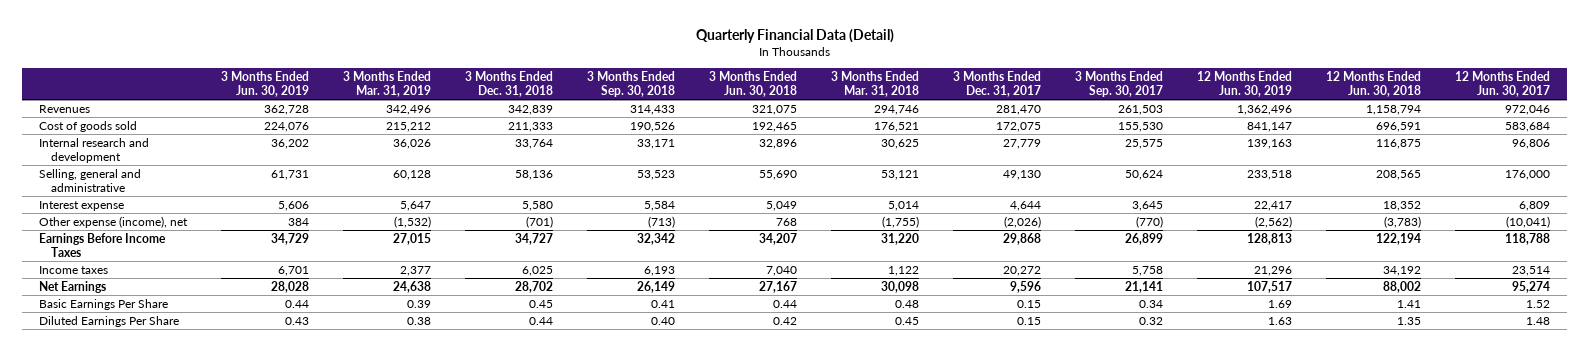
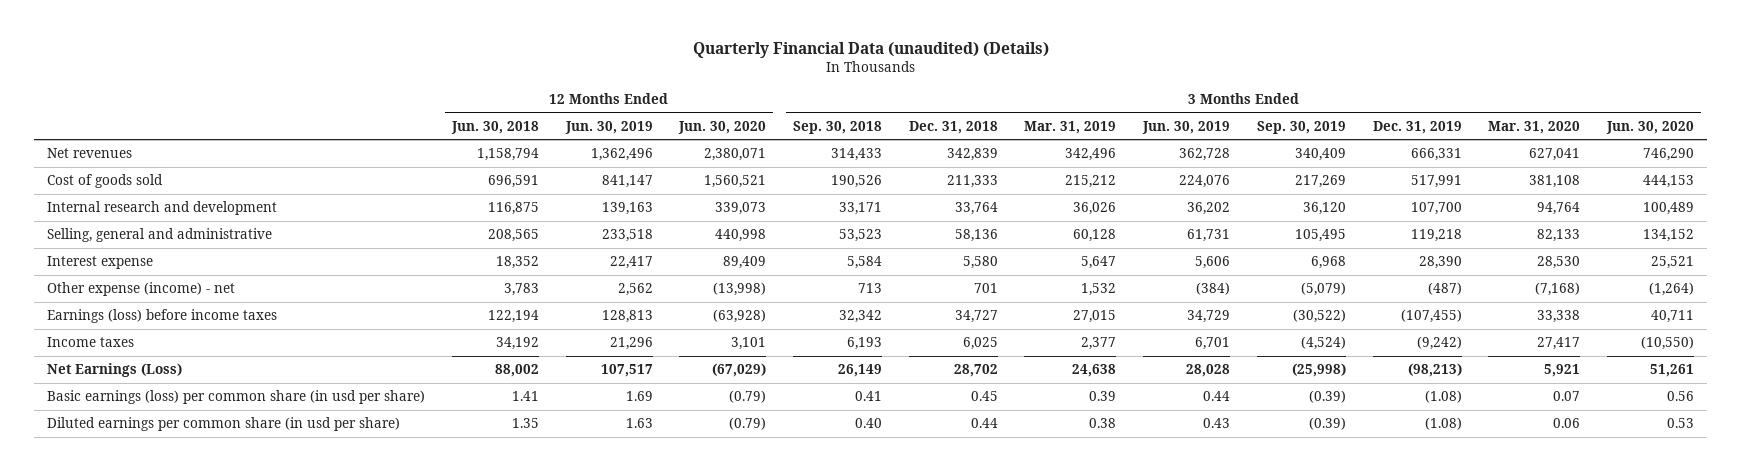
[695,29,894,44] Quarterly Financial Data (Detail) -> [692,42,1049,59] Quarterly Financial Data (unaudited) (Details)
[709,71,798,98] 3 Months Ended Jun. 30, 2018 -> none
[831,71,920,98] 3 Months Ended Mar. 31, 2018 -> none
[953,71,1042,98] 3 Months Ended Dec. 31, 2017 -> none
[1075,71,1164,98] 3 Months Ended Sep. 30, 2017 -> none
[1455,71,1551,98] 12 Months Ended Jun. 30, 2017 -> none
none -> [678,120,767,134] Jun. 30, 2020
none -> [1256,120,1346,134] Sep. 30, 2019
none -> [1372,120,1462,134] Dec. 31, 2019
none -> [1488,120,1581,134] Mar. 31, 2020
none -> [1605,120,1694,134] Jun. 30, 2020
[39,104,91,113] Revenues -> [47,148,133,159] Net revenues
[39,215,189,228] Other expense (income), net -> [47,282,236,297] Other expense (income) - net
[288,217,310,226] 384 -> [1196,282,1231,296] (384)
[394,215,432,228] (1,532) -> [1081,283,1117,297] 1,532
[526,215,554,228] (701) -> [973,283,998,294] 701
[648,215,676,228] (713) -> [858,283,883,294] 713
[1255,215,1293,228] (2,562) -> [617,283,653,297] 2,562
[1384,215,1422,228] (3,783) -> [503,283,539,297] 3,783
[39,232,167,257] Earnings Before Income Taxes -> [47,309,278,324] Earnings (loss) before income taxes
[39,280,107,293] Net Earnings -> [47,363,183,378] Net Earnings (Loss)
[39,298,169,310] Basic Earnings Per Share -> [47,390,426,405] Basic earnings (loss) per common share (in usd per share)
[39,315,180,327] Diluted Earnings Per Share -> [47,417,401,432] Diluted earnings per common share (in usd per share)

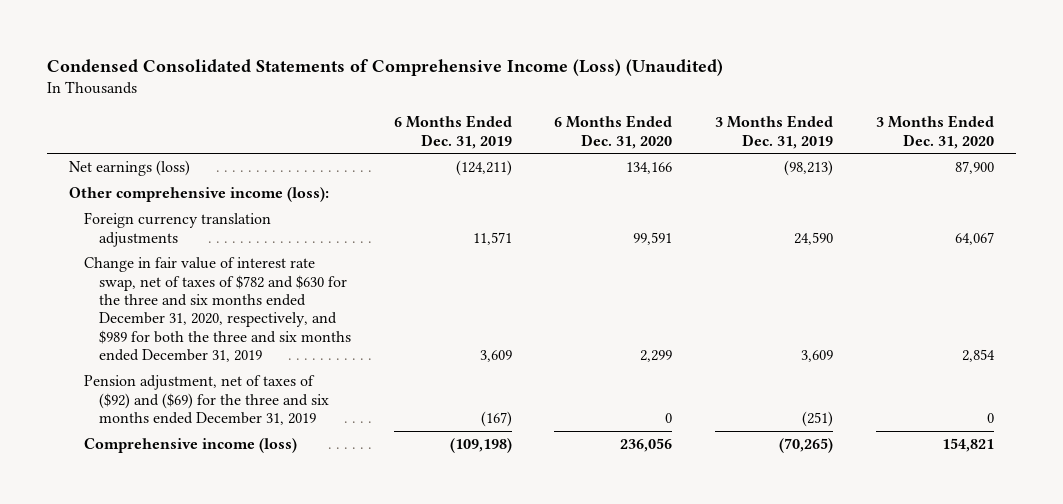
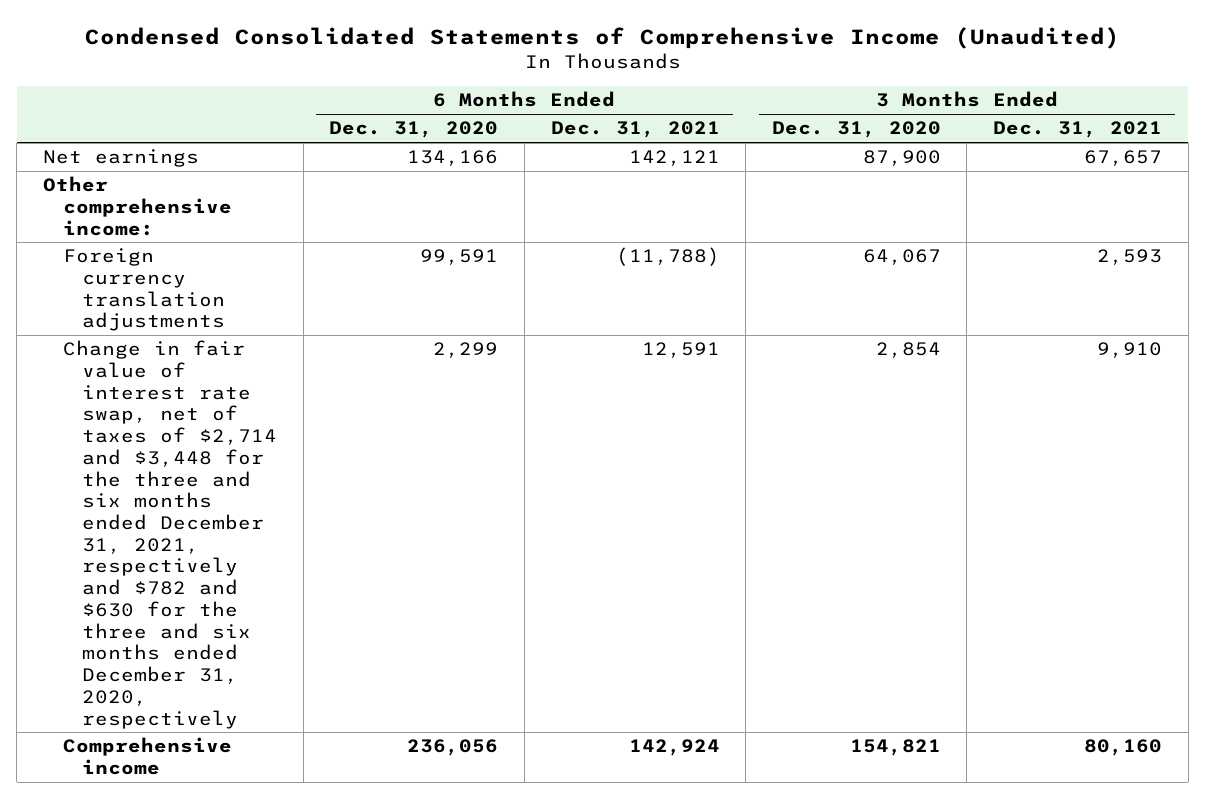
[47,58,724,76] Condensed Consolidated Statements of Comprehensive Income (Loss) (Unaudited) -> [84,27,1120,50] Condensed Consolidated Statements of Comprehensive Income (Unaudited)
[393,115,512,149] 6 Months Ended Dec. 31, 2019 -> none
[715,115,834,149] 3 Months Ended Dec. 31, 2019 -> none
none -> [550,121,720,139] Dec. 31, 2021
none -> [993,121,1163,139] Dec. 31, 2021
[68,160,190,177] Net earnings (loss) -> [42,149,199,168] Net earnings
[68,187,329,203] Other comprehensive income (loss): -> [42,176,232,236] Other comprehensive income:
[83,375,329,425] Pension adjustment, net of taxes of ($92) and ($69) for the three and six months ended December 31, 2019 -> none
[83,257,351,363] Change in fair value of interest rate swap, net of taxes of $782 and $630 for the three and six months ended December 31, 2020, respectively, and $989 for both the three and six months ended December 31, 2019 -> [62,340,278,729] Change in fair value of interest rate swap, net of taxes of $2,714 and $3,448 for the three and six months ended December 31, 2021, respectively and $782 and $630 for the three and six months ended December 31, 2020, respectively
[83,438,297,454] Comprehensive income (loss) -> [62,737,232,775] Comprehensive income

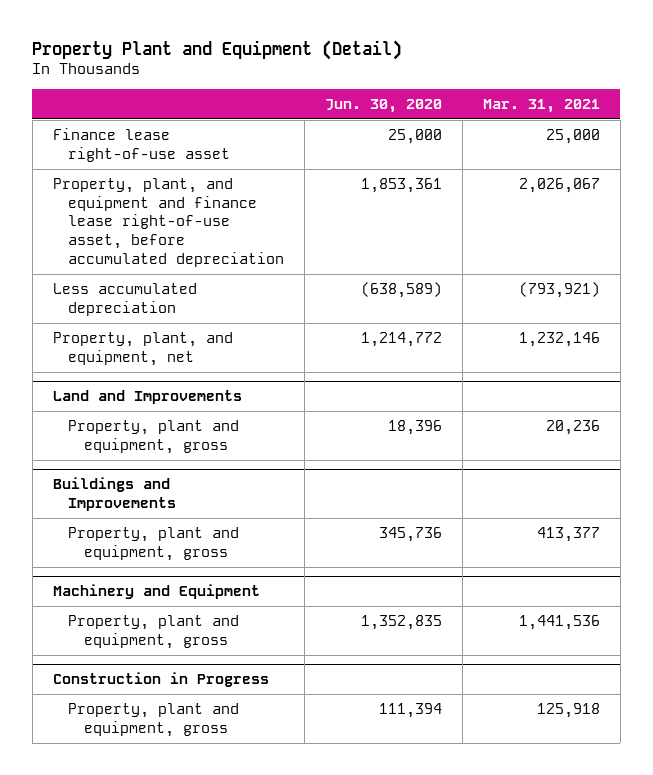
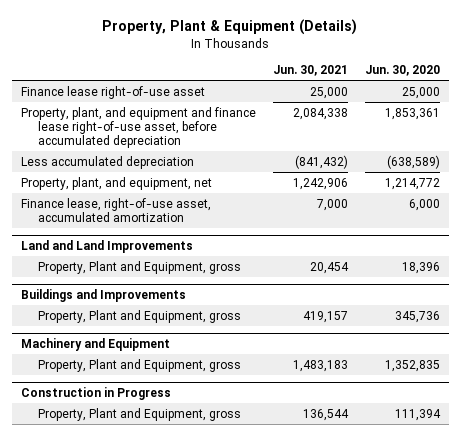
[32,39,403,60] Property Plant and Equipment (Detail) -> [102,19,358,36] Property, Plant & Equipment (Details)
[482,99,600,114] Mar. 31, 2021 -> none
none -> [272,65,348,77] Jun. 30, 2021
none -> [20,197,211,222] Finance lease, right-of-use asset, accumulated amortization
[52,390,242,405] Land and Improvements -> [20,239,193,253] Land and Land Improvements
[68,420,240,454] Property, plant and equipment, gross -> [37,260,241,274] Property, Plant and Equipment, gross
[68,527,240,561] Property, plant and equipment, gross -> [37,309,241,323] Property, Plant and Equipment, gross
[68,615,240,649] Property, plant and equipment, gross -> [37,358,241,372] Property, Plant and Equipment, gross
[68,703,240,737] Property, plant and equipment, gross -> [37,407,241,421] Property, Plant and Equipment, gross

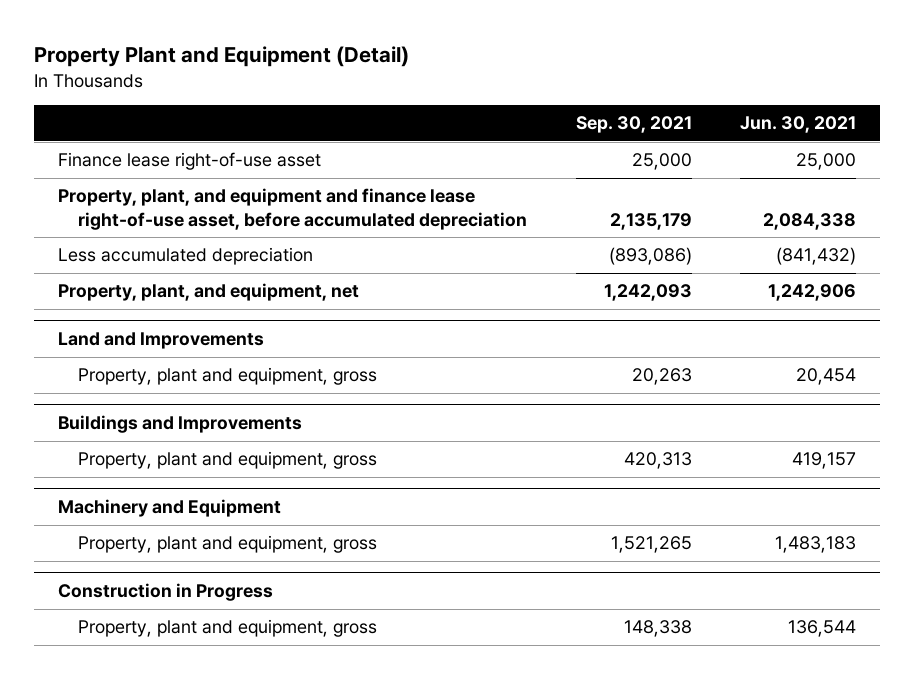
[102,19,358,36] Property, Plant & Equipment (Details) -> [33,46,409,68] Property Plant and Equipment (Detail)
[365,65,441,77] Jun. 30, 2020 -> none
none -> [575,116,692,134] Sep. 30, 2021
[20,197,211,222] Finance lease, right-of-use asset, accumulated amortization -> none
[20,239,193,253] Land and Land Improvements -> [58,332,265,350] Land and Improvements
[37,260,241,274] Property, Plant and Equipment, gross -> [78,367,378,386] Property, plant and equipment, gross
[37,309,241,323] Property, Plant and Equipment, gross -> [78,451,378,470] Property, plant and equipment, gross
[37,358,241,372] Property, Plant and Equipment, gross -> [78,535,378,554] Property, plant and equipment, gross
[37,407,241,421] Property, Plant and Equipment, gross -> [78,619,378,638] Property, plant and equipment, gross

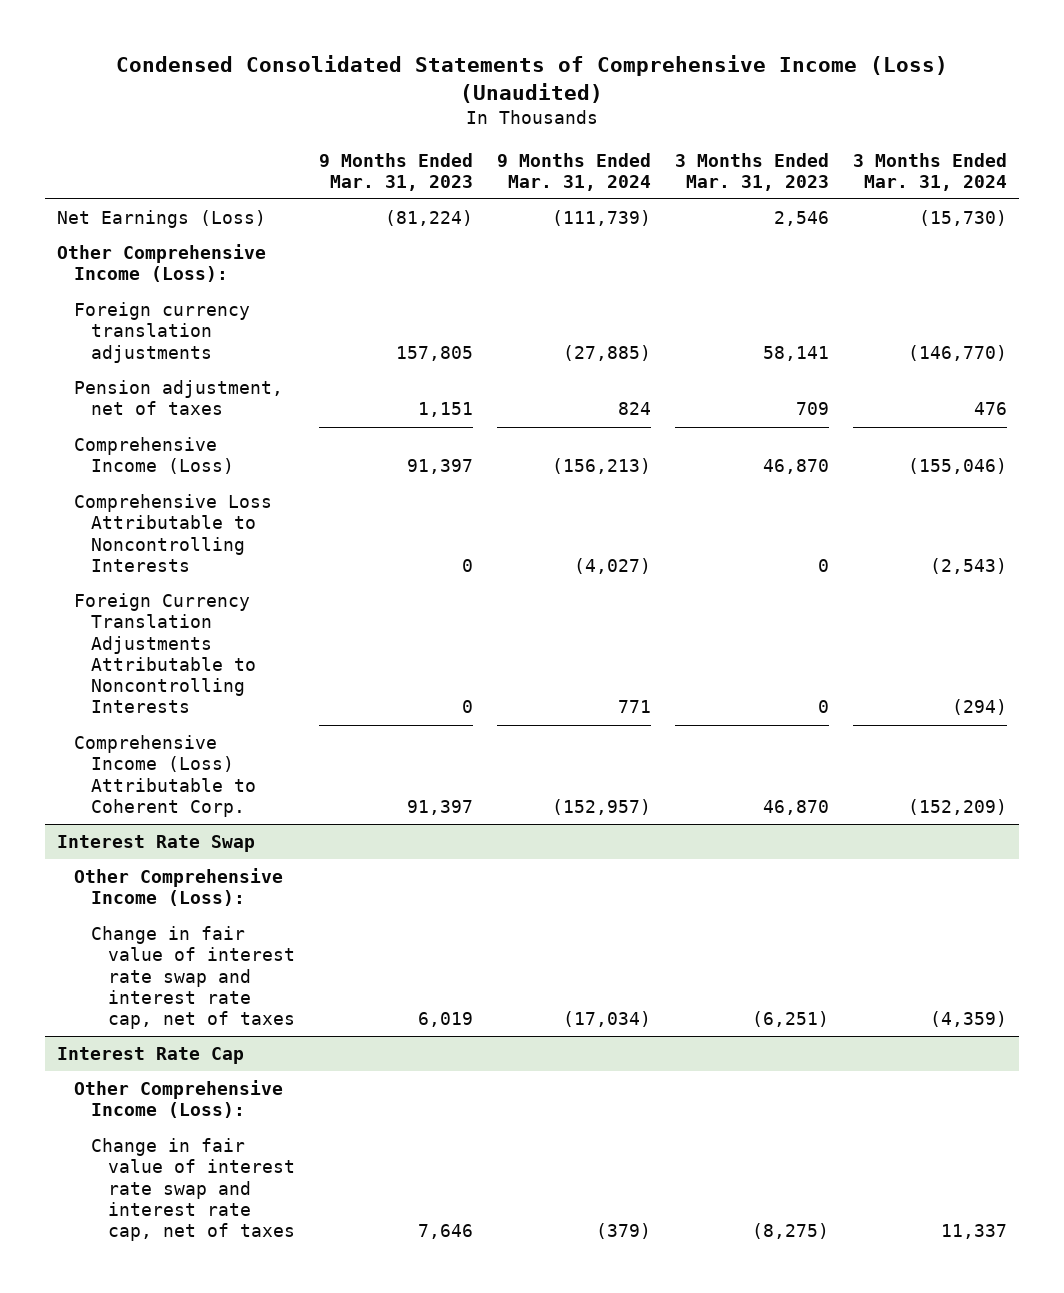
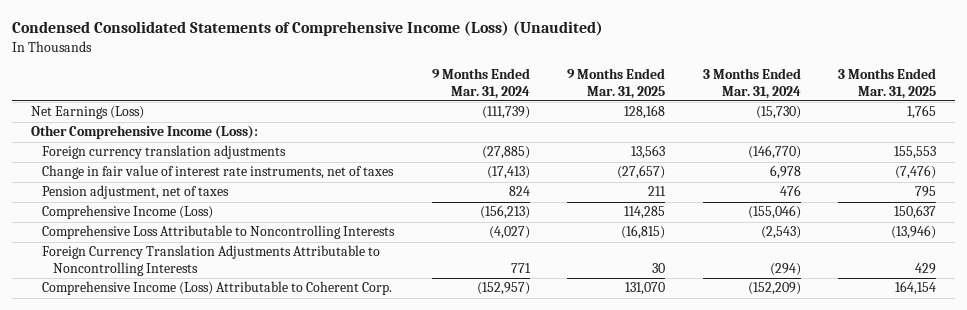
[319,152,474,191] 9 Months Ended Mar. 31, 2023 -> none
[675,152,830,191] 3 Months Ended Mar. 31, 2023 -> none
none -> [567,68,666,99] 9 Months Ended Mar. 31, 2025
none -> [838,68,937,99] 3 Months Ended Mar. 31, 2025
none -> [42,165,395,180] Change in fair value of interest rate instruments, net of taxes
[56,835,255,853] Interest Rate Swap -> none
[73,868,283,907] Other Comprehensive Income (Loss): -> none
[91,926,296,1030] Change in fair value of interest rate swap and interest rate cap, net of taxes -> none
[56,1047,244,1065] Interest Rate Cap -> none
[73,1080,283,1119] Other Comprehensive Income (Loss): -> none
[91,1138,296,1242] Change in fair value of interest rate swap and interest rate cap, net of taxes -> none

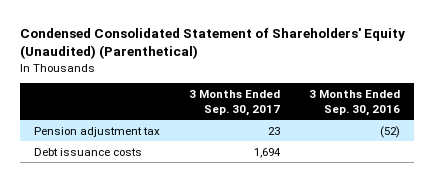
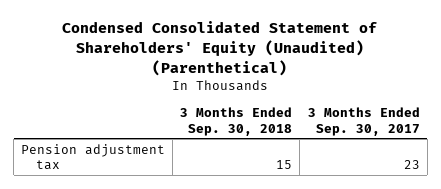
[308,89,400,116] 3 Months Ended Sep. 30, 2016 -> none
none -> [180,107,293,136] 3 Months Ended Sep. 30, 2018
[34,147,143,156] Debt issuance costs -> none

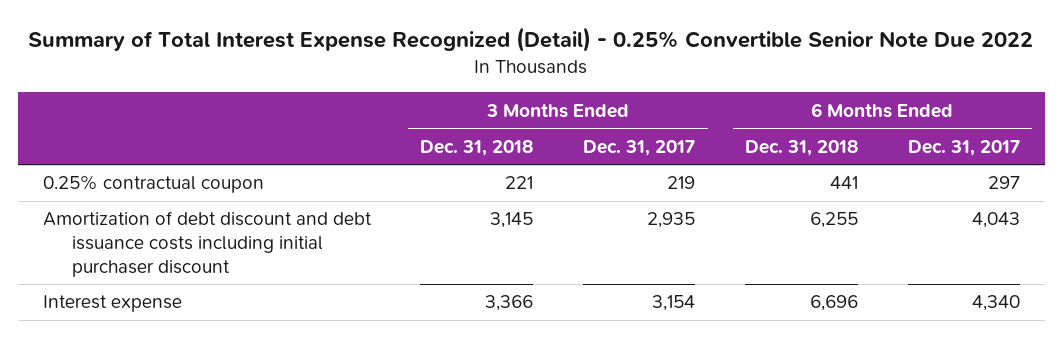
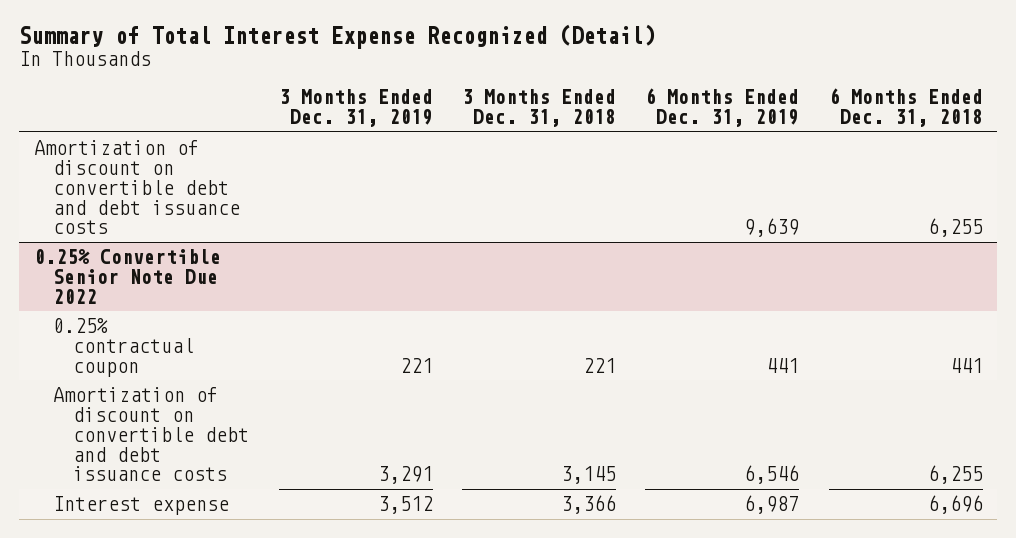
[28,27,1034,53] Summary of Total Interest Expense Recognized (Detail) - 0.25% Convertible Senior Note Due 2022 -> [18,24,655,50] Summary of Total Interest Expense Recognized (Detail)
[583,139,696,156] Dec. 31, 2017 -> none
[907,139,1020,156] Dec. 31, 2017 -> none
none -> [278,89,433,128] 3 Months Ended Dec. 31, 2019
none -> [645,88,800,128] 6 Months Ended Dec. 31, 2019
none -> [33,140,241,235] Amortization of discount on convertible debt and debt issuance costs
none -> [33,249,221,304] 0.25% Convertible Senior Note Due 2022
[42,211,372,277] Amortization of debt discount and debt issuance costs including initial purchaser discount -> [53,387,250,482] Amortization of discount on convertible debt and debt issuance costs

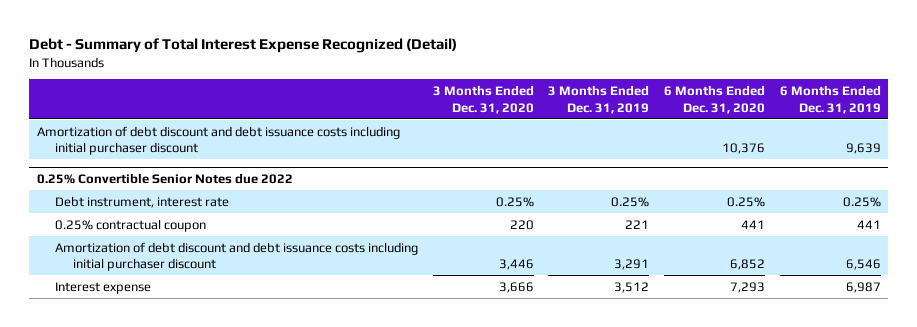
[18,24,655,50] Summary of Total Interest Expense Recognized (Detail) -> [29,38,458,54] Debt - Summary of Total Interest Expense Recognized (Detail)
[461,89,616,128] 3 Months Ended Dec. 31, 2018 -> none
[828,88,983,128] 6 Months Ended Dec. 31, 2018 -> none
none -> [432,85,534,114] 3 Months Ended Dec. 31, 2020
none -> [663,85,765,114] 6 Months Ended Dec. 31, 2020
[33,140,241,235] Amortization of discount on convertible debt and debt issuance costs -> [36,125,400,156] Amortization of debt discount and debt issuance costs including initial purchaser discount
[33,249,221,304] 0.25% Convertible Senior Note Due 2022 -> [36,172,293,184] 0.25% Convertible Senior Notes due 2022
none -> [55,195,230,208] Debt instrument, interest rate
[53,387,250,482] Amortization of discount on convertible debt and debt issuance costs -> [55,241,419,272] Amortization of debt discount and debt issuance costs including initial purchaser discount

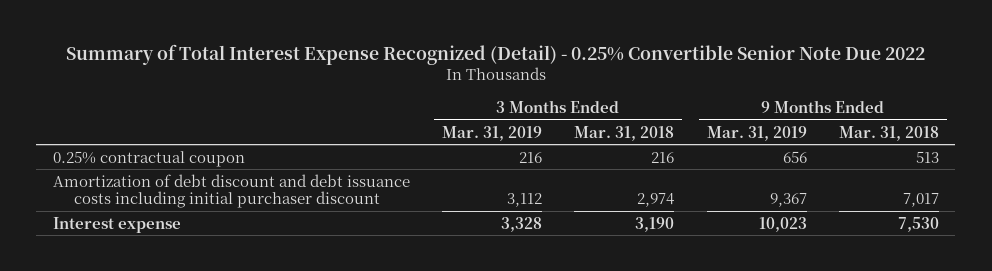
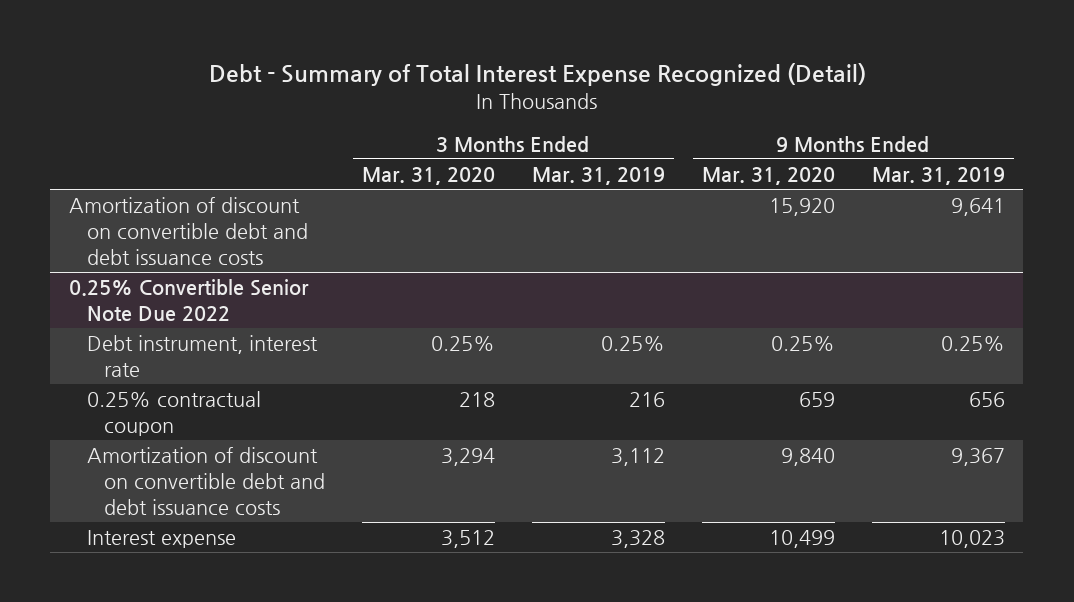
[65,43,925,65] Summary of Total Interest Expense Recognized (Detail) - 0.25% Convertible Senior Note Due 2022 -> [208,63,866,87] Debt - Summary of Total Interest Expense Recognized (Detail)
[574,125,675,141] Mar. 31, 2018 -> none
[838,125,939,141] Mar. 31, 2018 -> none
none -> [362,167,496,186] Mar. 31, 2020
none -> [701,167,835,186] Mar. 31, 2020
none -> [68,197,308,265] Amortization of discount on convertible debt and debt issuance costs
none -> [68,279,309,321] 0.25% Convertible Senior Note Due 2022
none -> [86,335,318,377] Debt instrument, interest rate
[52,173,410,209] Amortization of debt discount and debt issuance costs including initial purchaser discount -> [86,447,326,515] Amortization of discount on convertible debt and debt issuance costs

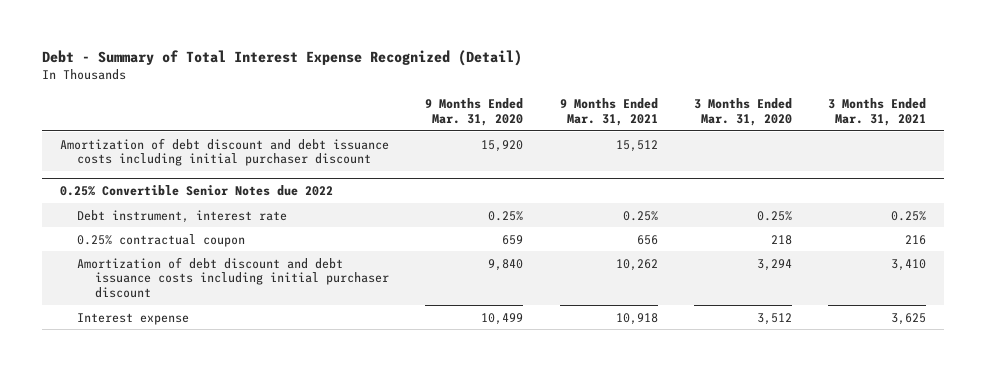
[531,167,665,186] Mar. 31, 2019 -> none
[871,167,1005,186] Mar. 31, 2019 -> none
none -> [559,98,658,127] 9 Months Ended Mar. 31, 2021
none -> [828,98,927,127] 3 Months Ended Mar. 31, 2021
[68,197,308,265] Amortization of discount on convertible debt and debt issuance costs -> [60,137,390,167] Amortization of debt discount and debt issuance costs including initial purchaser discount
[68,279,309,321] 0.25% Convertible Senior Note Due 2022 -> [60,185,334,197] 0.25% Convertible Senior Notes due 2022
[86,447,326,515] Amortization of discount on convertible debt and debt issuance costs -> [77,256,389,299] Amortization of debt discount and debt issuance costs including initial purchaser discount

